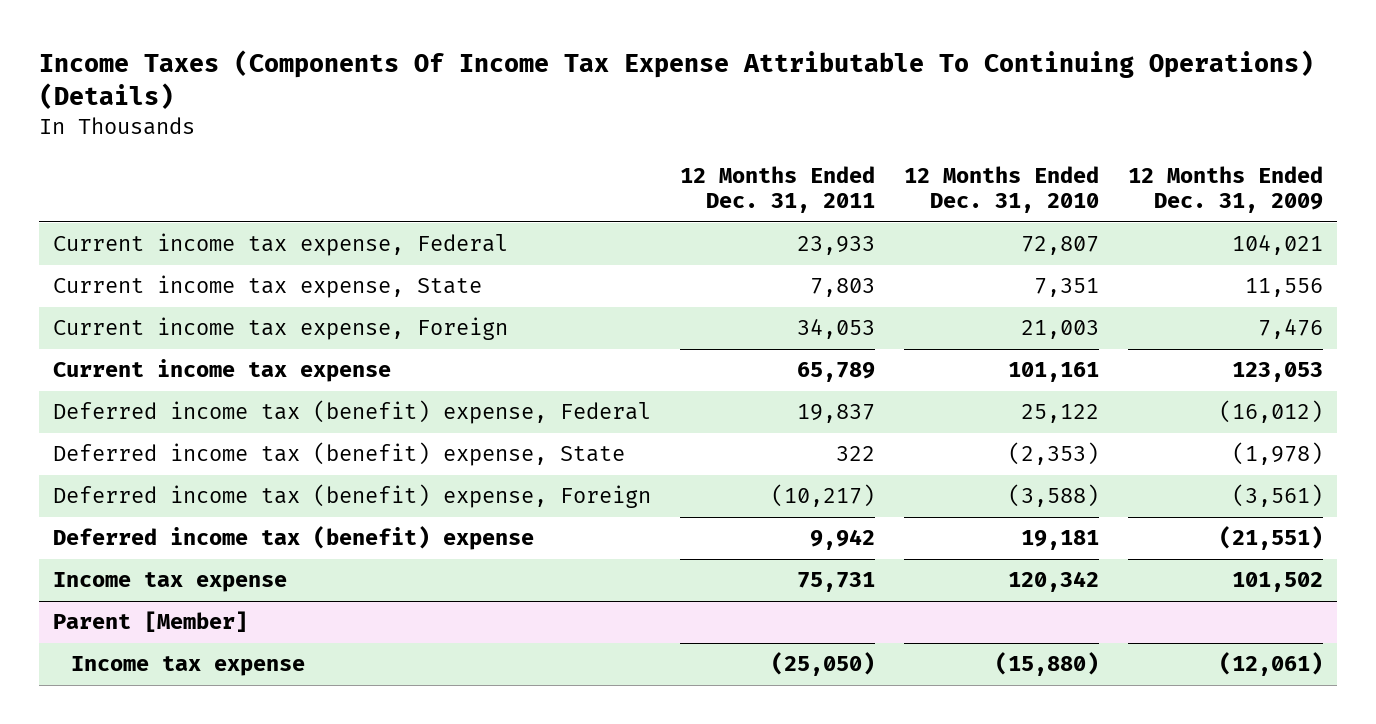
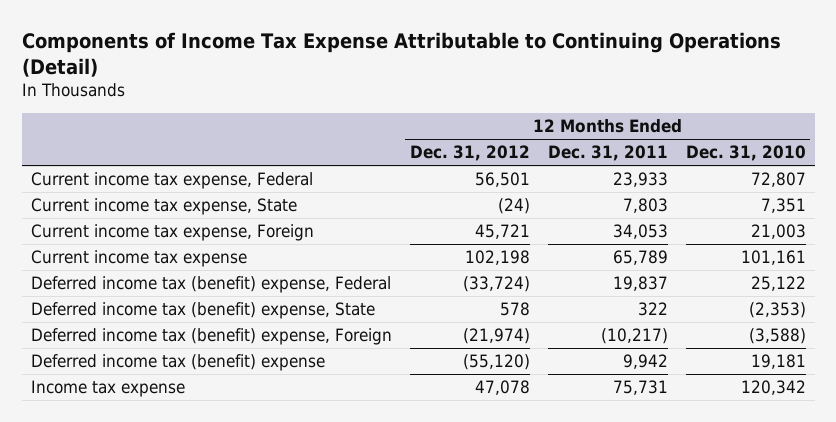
[38,49,1314,109] Income Taxes (Components Of Income Tax Expense Attributable To Continuing Operations) (Details) -> [21,31,781,77] Components of Income Tax Expense Attributable to Continuing Operations (Detail)
[1127,166,1323,214] 12 Months Ended Dec. 31, 2009 -> none
none -> [409,145,530,162] Dec. 31, 2012
[53,611,249,633] Parent [Member] -> none
[71,656,306,677] Income tax expense -> none

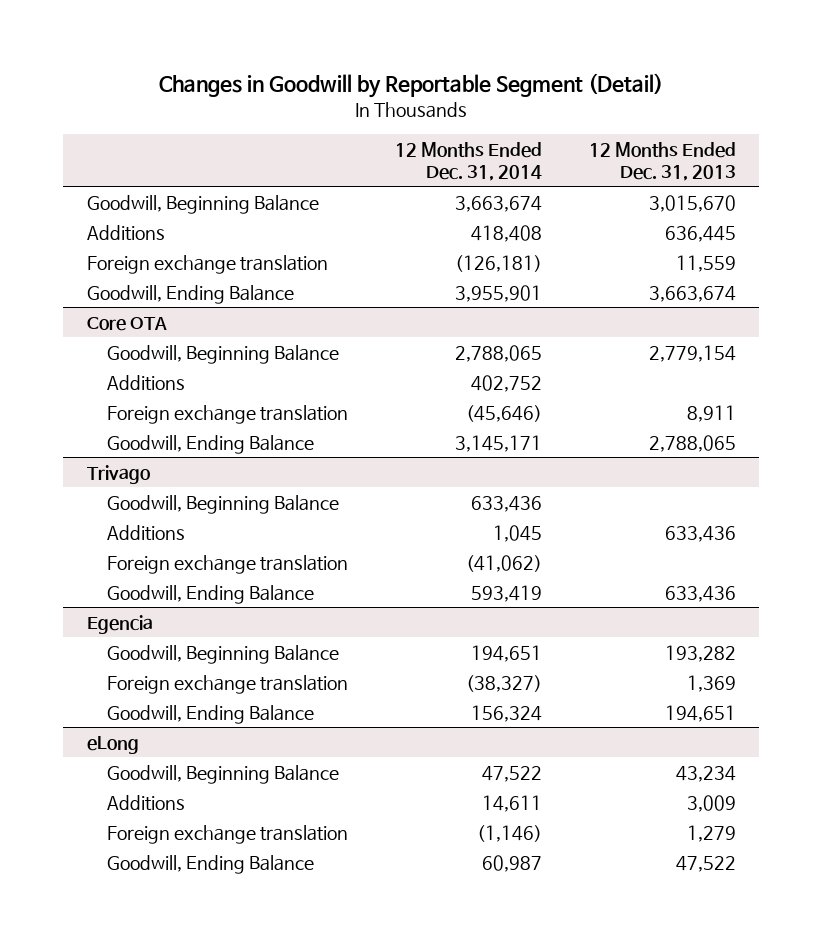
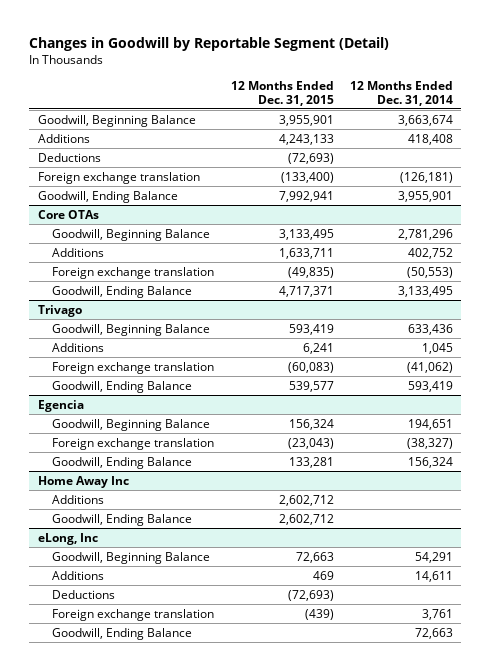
[588,141,736,181] 12 Months Ended Dec. 31, 2013 -> none
none -> [230,80,334,106] 12 Months Ended Dec. 31, 2015
none -> [37,152,101,162] Deductions
[86,316,167,331] Core OTA -> [37,209,99,219] Core OTAs
[454,344,542,362] 2,788,065 -> [398,228,454,240] 2,781,296
[465,404,542,422] (45,646) -> [407,266,454,278] (50,553)
[454,434,542,452] 3,145,171 -> [398,285,454,297] 3,133,495
none -> [37,475,129,488] Home Away Inc
none -> [52,494,105,504] Additions
none -> [52,513,193,526] Goodwill, Ending Balance
[86,735,139,754] eLong -> [37,532,98,545] eLong, Inc
[481,765,542,782] 47,522 -> [415,551,454,563] 54,291
none -> [52,589,116,599] Deductions
[476,824,542,842] (1,146) -> [422,608,454,620] 3,761
[481,854,542,872] 60,987 -> [415,627,454,639] 72,663

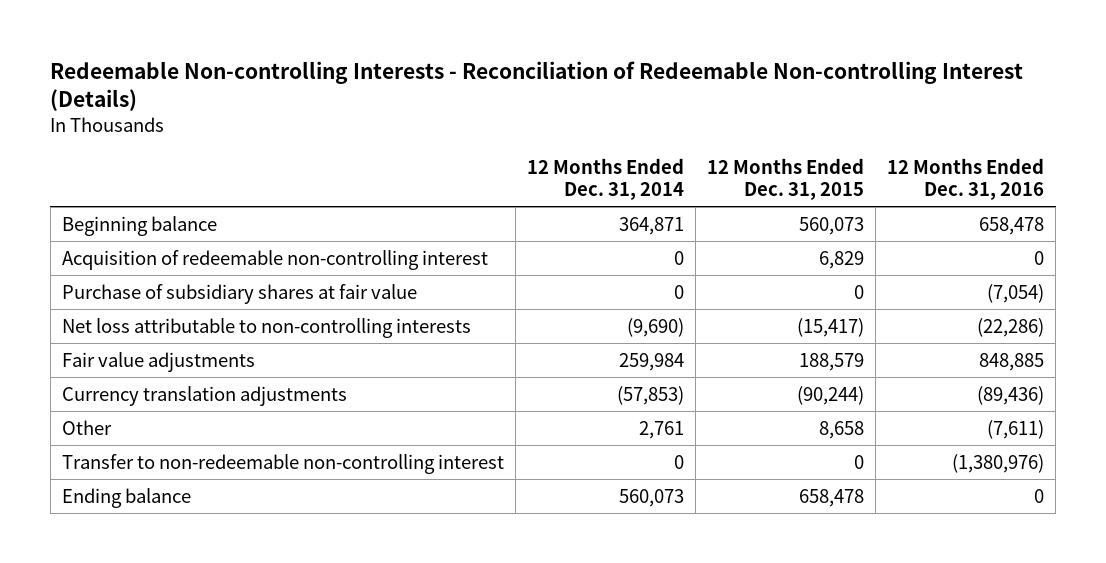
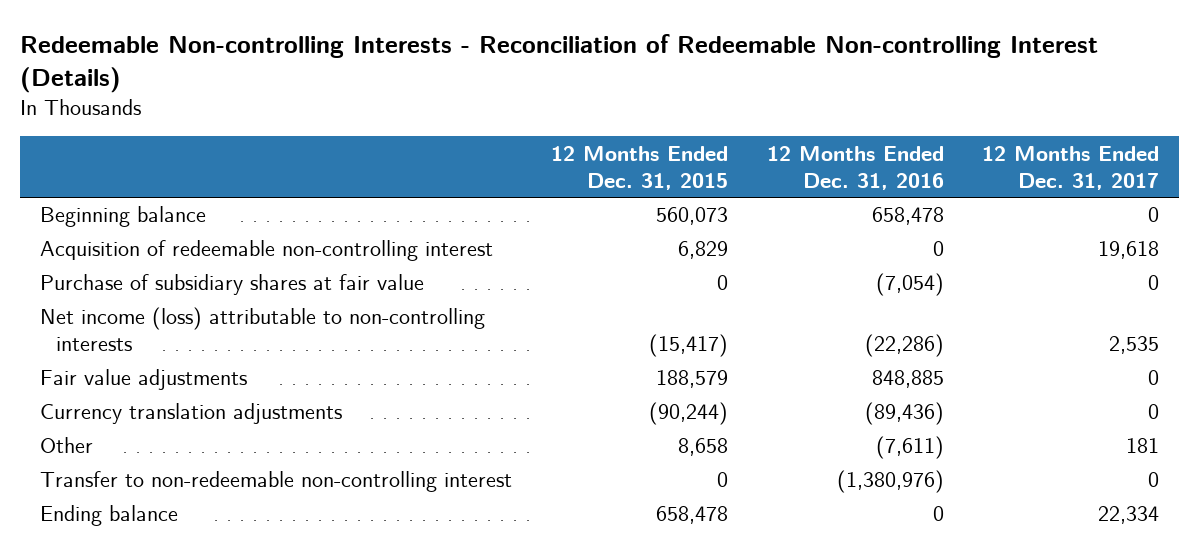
[526,158,684,201] 12 Months Ended Dec. 31, 2014 -> none
none -> [982,145,1160,190] 12 Months Ended Dec. 31, 2017
[61,317,471,338] Net loss attributable to non-controlling interests -> [39,307,485,352] Net income (loss) attributable to non-controlling interests

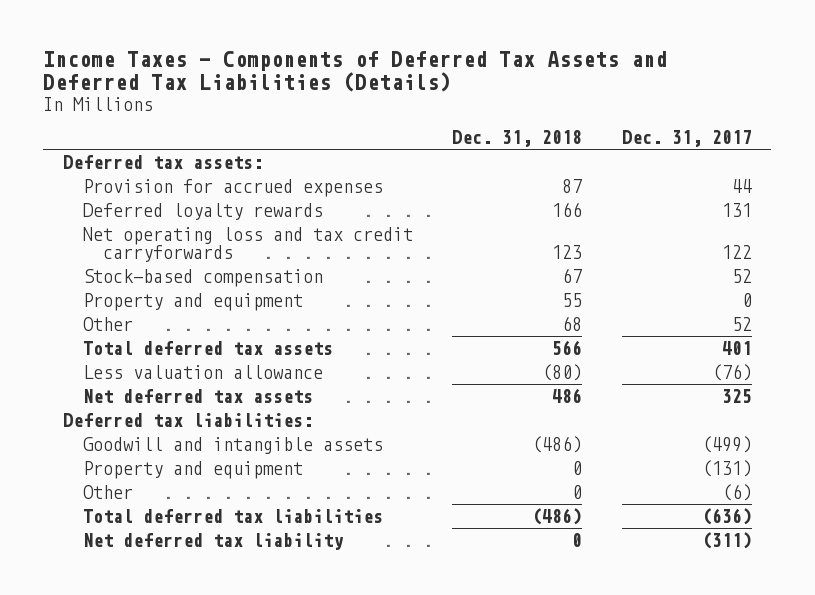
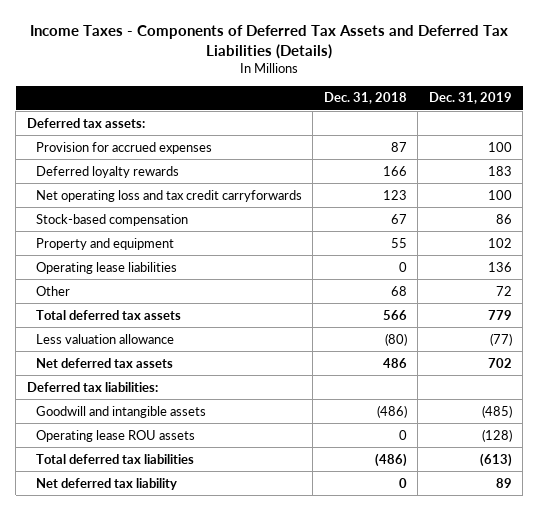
[621,130,752,148] Dec. 31, 2017 -> none
none -> [428,92,512,105] Dec. 31, 2019
none -> [35,261,177,274] Operating lease liabilities
[82,460,303,479] Property and equipment -> none
[82,484,133,499] Other -> none
none -> [35,429,195,442] Operating lease ROU assets

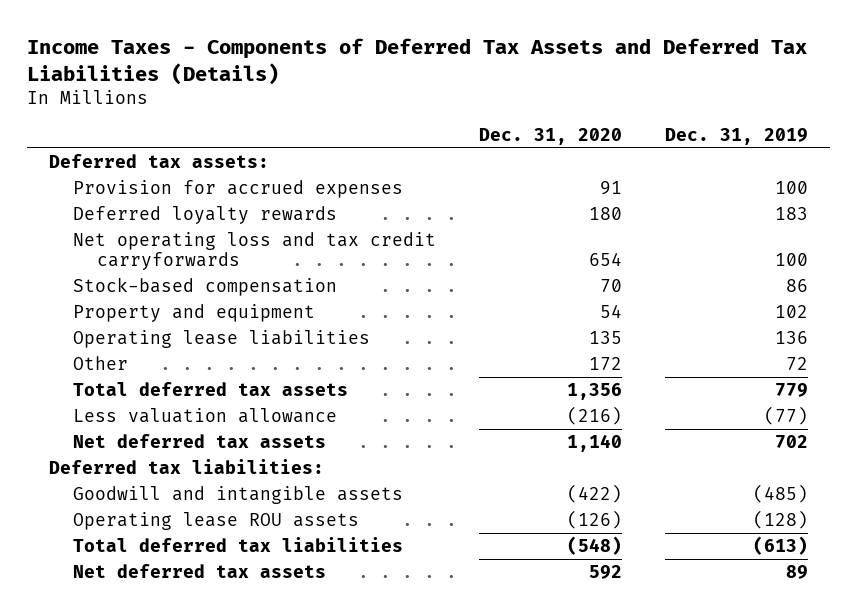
[323,92,407,105] Dec. 31, 2018 -> none
none -> [478,127,622,145] Dec. 31, 2020
[35,477,177,490] Net deferred tax liability -> [72,563,326,578] Net deferred tax assets

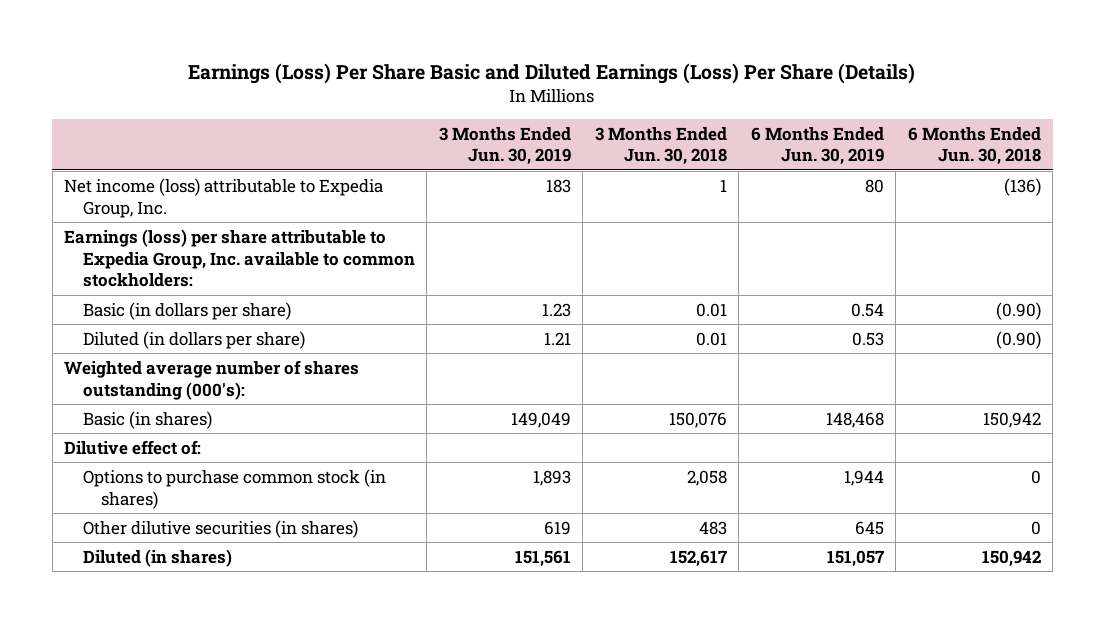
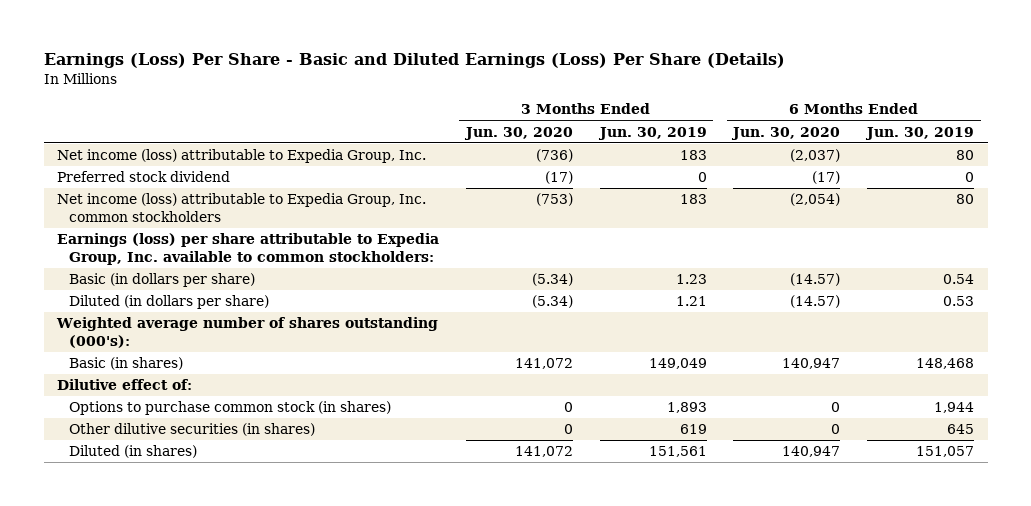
[188,62,916,84] Earnings (Loss) Per Share Basic and Diluted Earnings (Loss) Per Share (Details) -> [43,53,785,69] Earnings (Loss) Per Share - Basic and Diluted Earnings (Loss) Per Share (Details)
[594,126,727,166] 3 Months Ended Jun. 30, 2018 -> none
[907,126,1041,166] 6 Months Ended Jun. 30, 2018 -> none
none -> [463,126,573,140] Jun. 30, 2020
none -> [731,126,841,140] Jun. 30, 2020
none -> [57,171,231,183] Preferred stock dividend
none -> [57,193,427,222] Net income (loss) attributable to Expedia Group, Inc. common stockholders

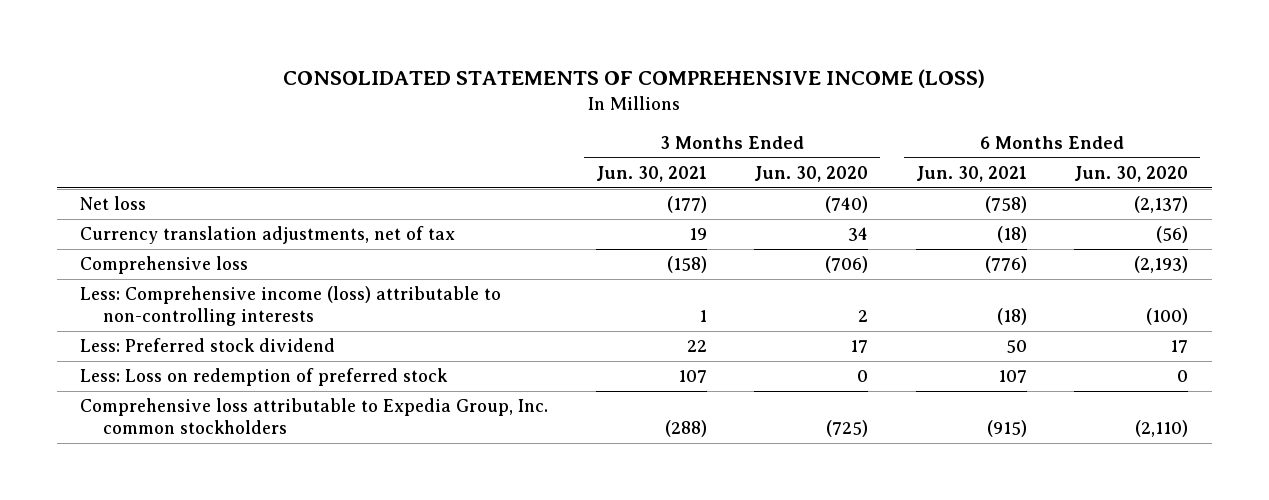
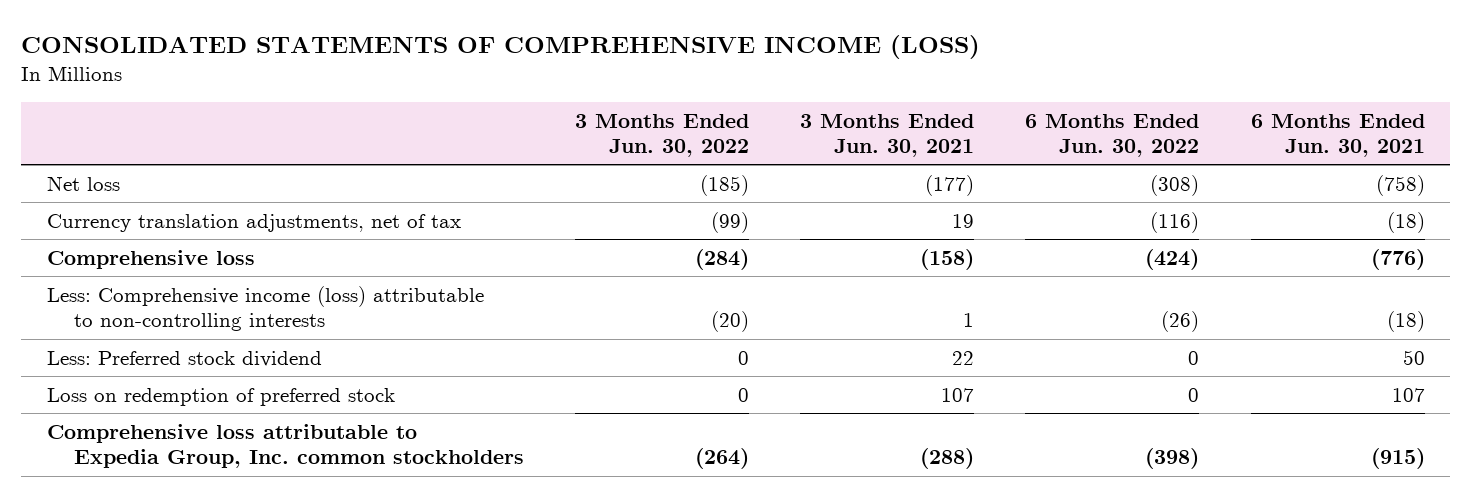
[754,165,869,182] Jun. 30, 2020 -> none
[1074,165,1189,182] Jun. 30, 2020 -> none
none -> [574,113,749,158] 3 Months Ended Jun. 30, 2022
none -> [1025,113,1200,158] 6 Months Ended Jun. 30, 2022
[80,368,449,387] Less: Loss on redemption of preferred stock -> [46,387,395,406] Loss on redemption of preferred stock

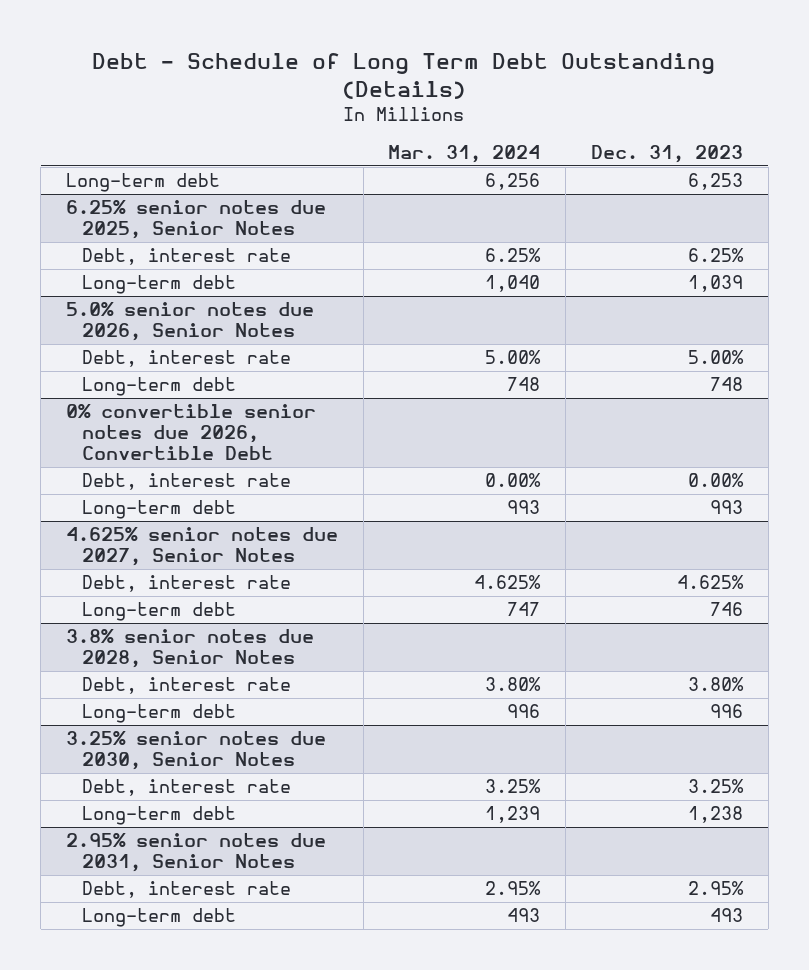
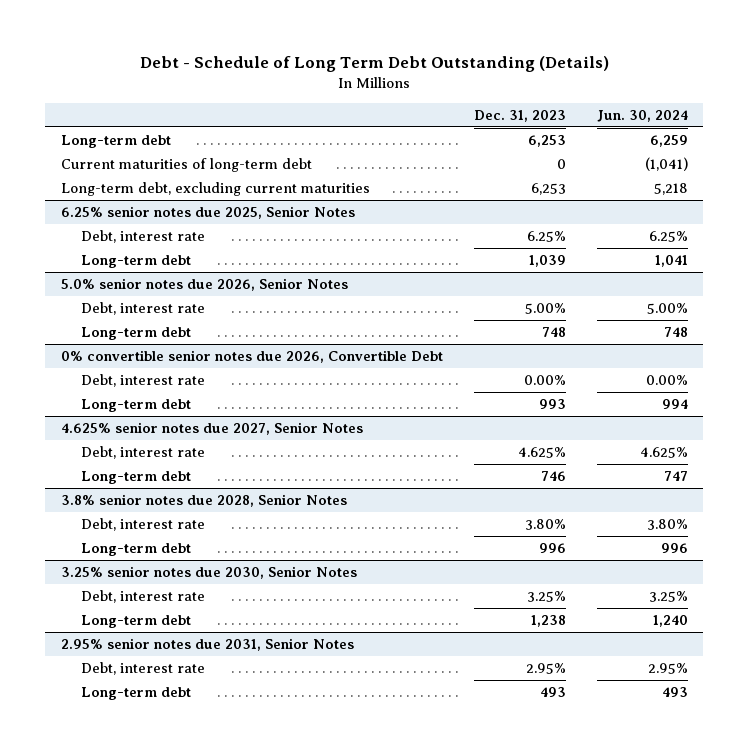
[388,145,541,164] Mar. 31, 2024 -> none
none -> [596,109,688,122] Jun. 30, 2024
none -> [60,158,312,173] Current maturities of long-term debt
none -> [60,182,370,197] Long-term debt, excluding current maturities

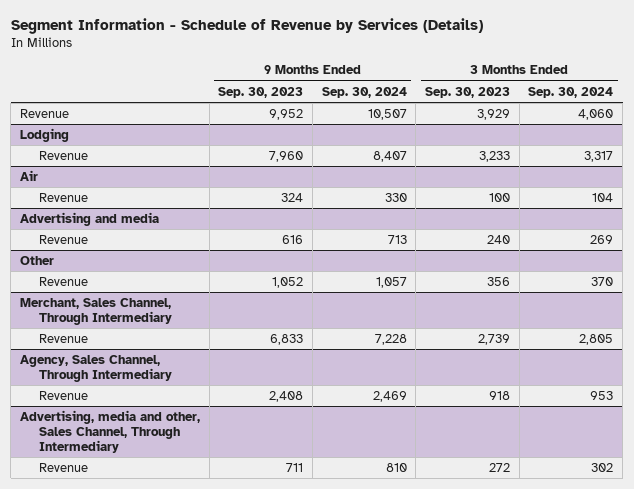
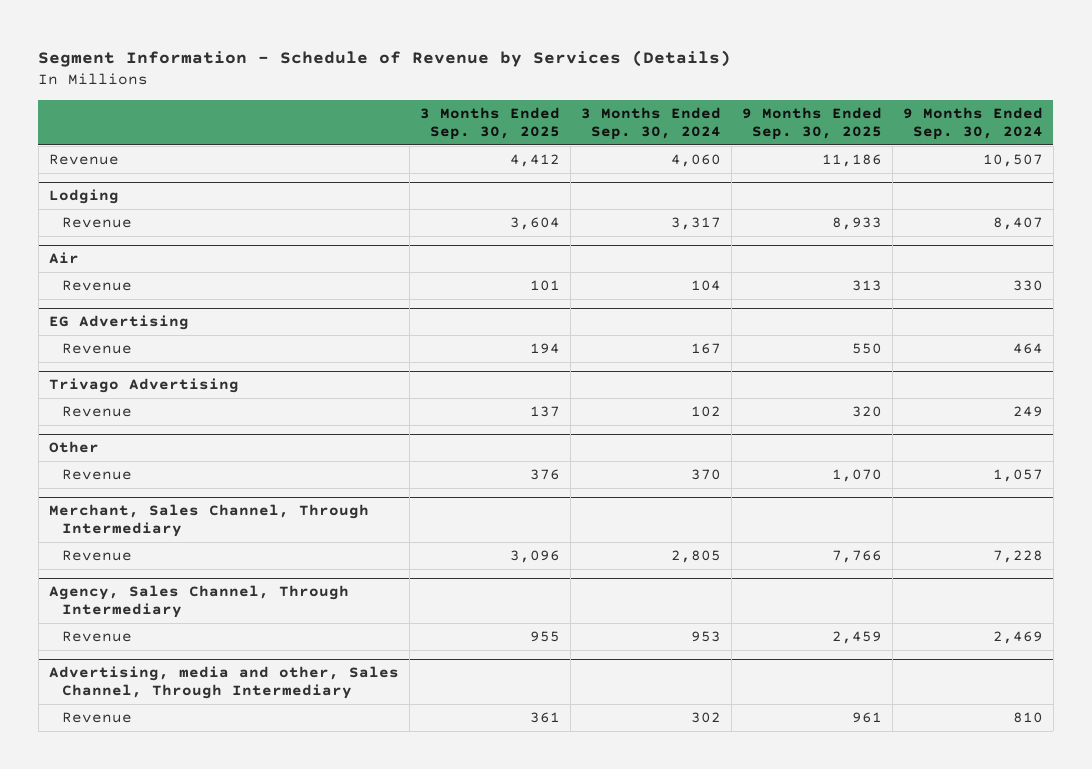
[218,86,304,98] Sep. 30, 2023 -> none
[425,86,511,98] Sep. 30, 2023 -> none
none -> [419,106,560,141] 3 Months Ended Sep. 30, 2025
none -> [741,106,882,141] 9 Months Ended Sep. 30, 2025
[20,211,160,226] Advertising and media -> none
none -> [48,315,189,331] EG Advertising
[387,234,407,244] 713 -> [1012,342,1043,354] 464
[590,234,614,244] 269 -> [690,342,721,354] 167
none -> [48,378,239,394] Trivago Advertising
none -> [61,405,132,417] Revenue

